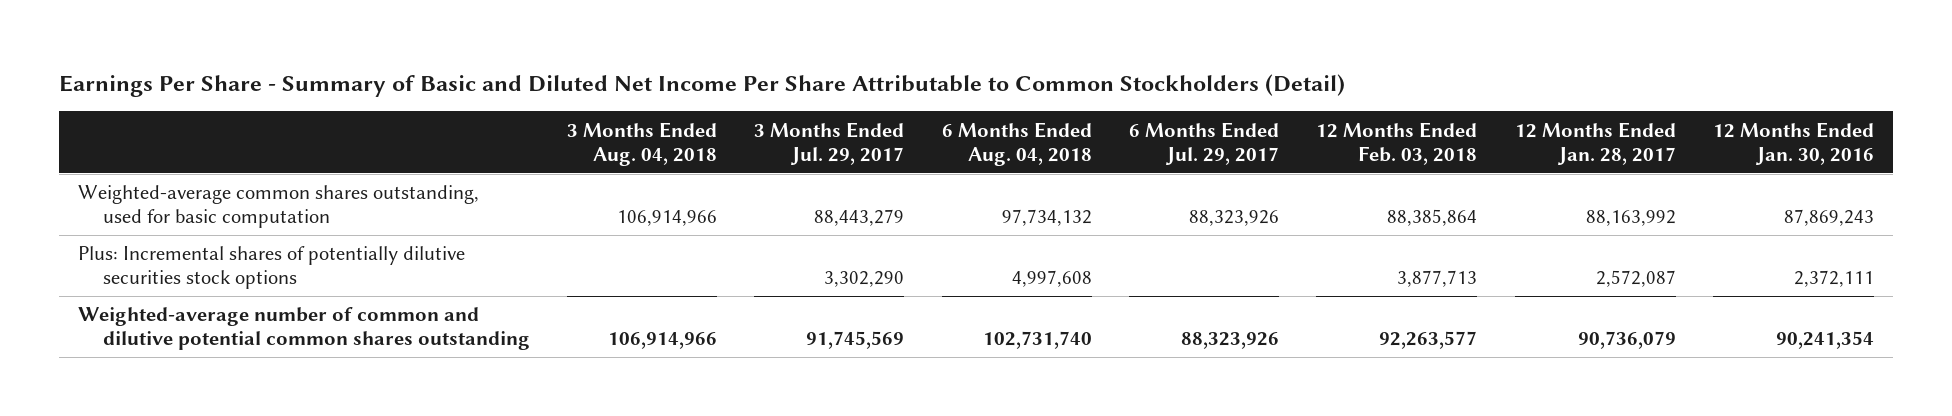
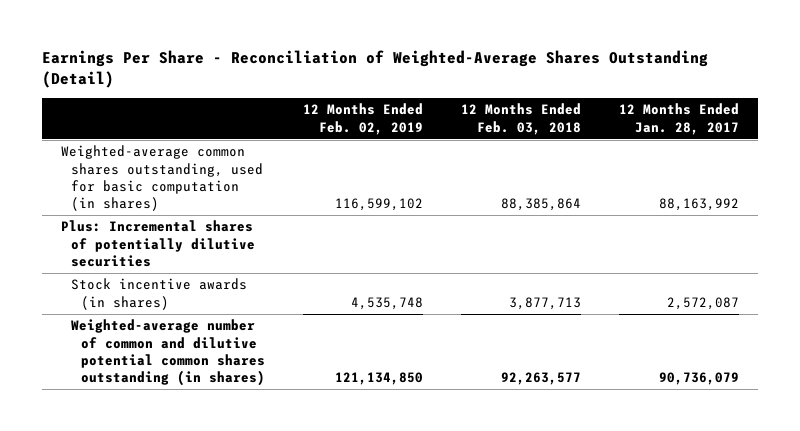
[59,74,1346,98] Earnings Per Share - Summary of Basic and Diluted Net Income Per Share Attributable to Common Stockholders (Detail) -> [42,50,709,89] Earnings Per Share - Reconciliation of Weighted-Average Shares Outstanding (Detail)
[566,121,717,166] 3 Months Ended Aug. 04, 2018 -> none
[754,121,905,165] 3 Months Ended Jul. 29, 2017 -> none
[941,121,1092,166] 6 Months Ended Aug. 04, 2018 -> none
[1128,121,1279,165] 6 Months Ended Jul. 29, 2017 -> none
[1713,121,1875,165] 12 Months Ended Jan. 30, 2016 -> none
none -> [302,103,423,135] 12 Months Ended Feb. 02, 2019
[78,185,480,229] Weighted-average common shares outstanding, used for basic computation -> [61,145,264,212] Weighted-average common shares outstanding, used for basic computation (in shares)
none -> [61,220,256,268] Plus: Incremental shares of potentially dilutive securities
[78,246,466,290] Plus: Incremental shares of potentially dilutive securities stock options -> [71,278,248,310] Stock incentive awards (in shares)
[78,307,530,351] Weighted-average number of common and dilutive potential common shares outstanding -> [71,319,265,387] Weighted-average number of common and dilutive potential common shares outstanding (in shares)

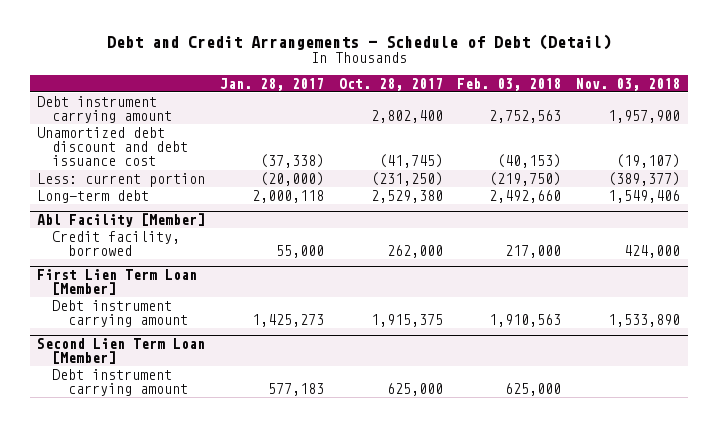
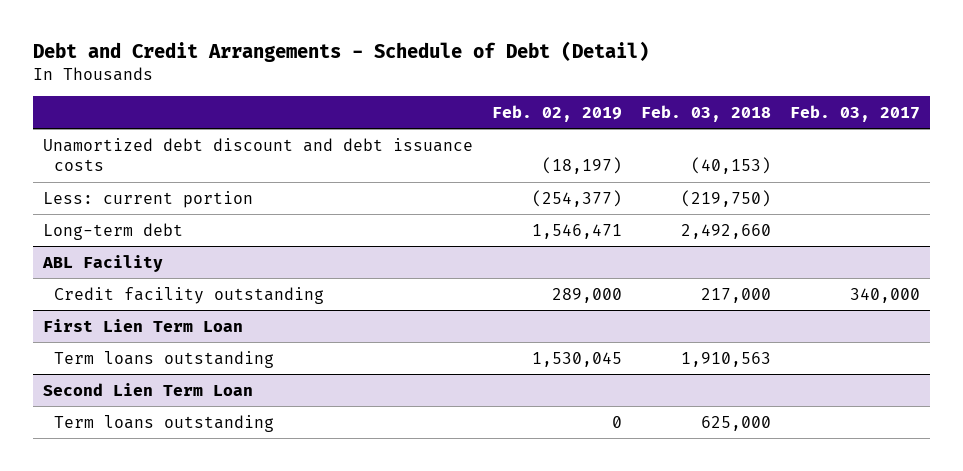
[219,77,324,91] Jan. 28, 2017 -> none
[338,77,443,91] Oct. 28, 2017 -> none
[576,77,681,91] Nov. 03, 2018 -> none
none -> [491,104,622,122] Feb. 02, 2019
none -> [790,104,921,122] Feb. 03, 2017
[37,95,173,124] Debt instrument carrying amount -> none
[37,126,189,167] Unamortized debt discount and debt issuance cost -> [42,137,473,172] Unamortized debt discount and debt issuance costs
[37,213,206,228] Abl Facility [Member] -> [41,254,163,272] ABL Facility
[52,230,181,257] Credit facility, borrowed -> [54,286,325,304] Credit facility outstanding
[37,269,198,296] First Lien Term Loan [Member] -> [42,318,243,332] First Lien Term Loan
[52,299,188,328] Debt instrument carrying amount -> [54,350,275,368] Term loans outstanding
[37,338,206,365] Second Lien Term Loan [Member] -> [42,382,253,396] Second Lien Term Loan
[52,368,188,397] Debt instrument carrying amount -> [54,414,275,432] Term loans outstanding

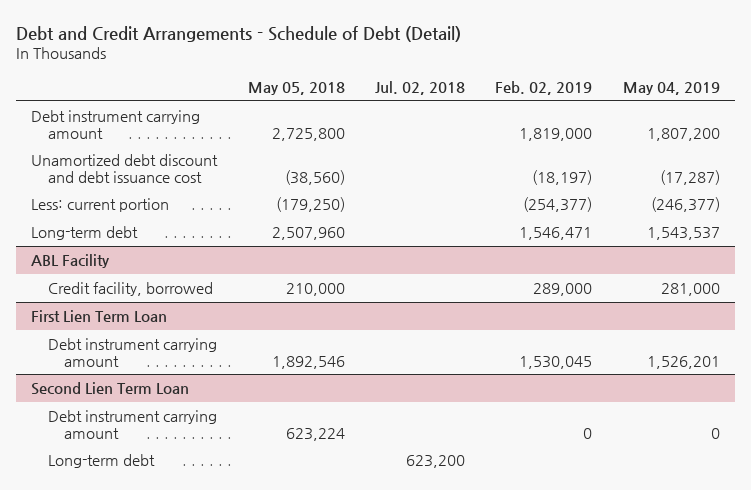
[640,104,771,122] Feb. 03, 2018 -> none
[790,104,921,122] Feb. 03, 2017 -> none
none -> [247,81,345,95] May 05, 2018
none -> [374,80,465,95] Jul. 02, 2018
none -> [622,81,720,95] May 04, 2019
none -> [31,109,201,139] Debt instrument carrying amount
[42,137,473,172] Unamortized debt discount and debt issuance costs -> [31,153,219,183] Unamortized debt discount and debt issuance cost
[54,286,325,304] Credit facility outstanding -> [47,281,213,296] Credit facility, borrowed
[54,350,275,368] Term loans outstanding -> [47,337,217,367] Debt instrument carrying amount
[54,414,275,432] Term loans outstanding -> [47,409,217,439] Debt instrument carrying amount
none -> [47,453,155,468] Long-term debt

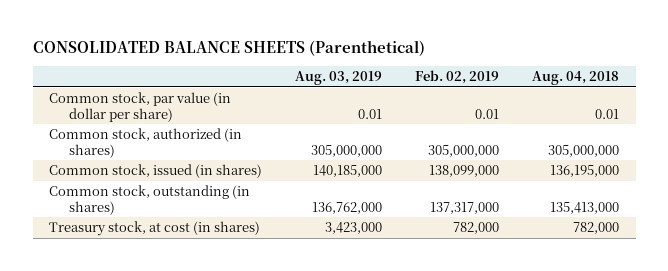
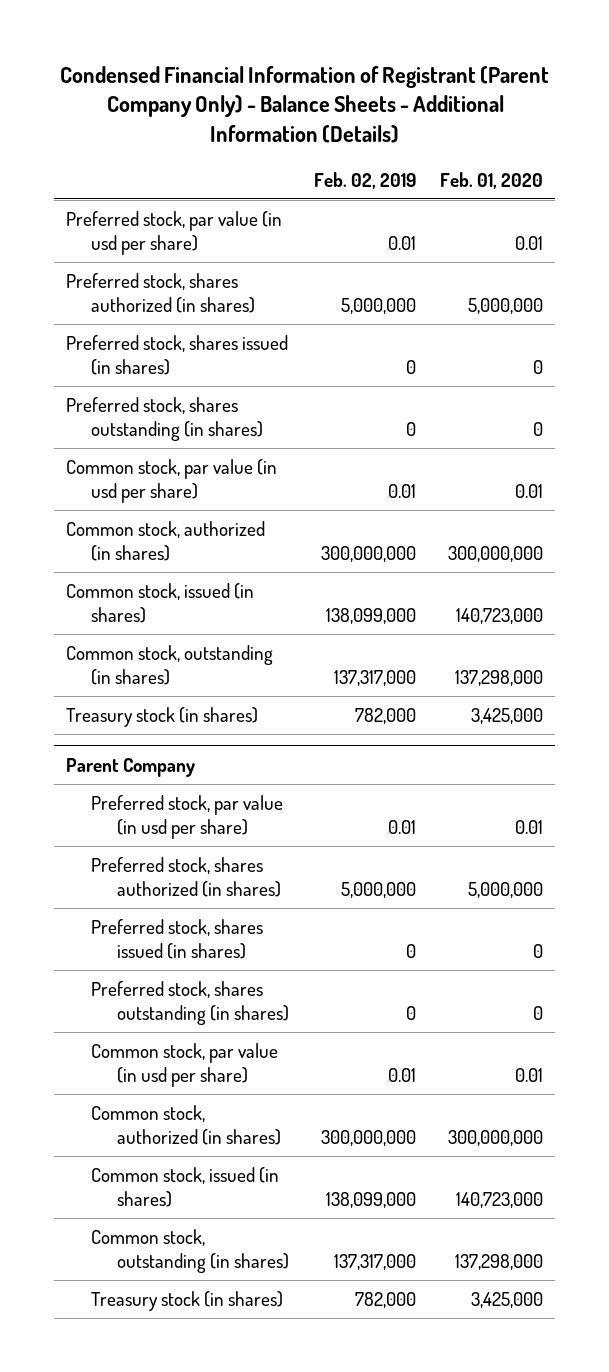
[32,39,425,56] CONSOLIDATED BALANCE SHEETS (Parenthetical) -> [59,66,549,143] Condensed Financial Information of Registrant (Parent Company Only) - Balance Sheets - Additional Information (Details)
[295,70,383,85] Aug. 03, 2019 -> none
[532,70,620,85] Aug. 04, 2018 -> none
none -> [440,171,544,189] Feb. 01, 2020
none -> [65,210,282,255] Preferred stock, par value (in usd per share)
none -> [65,272,256,313] Preferred stock, shares authorized (in shares)
none -> [65,334,288,375] Preferred stock, shares issued (in shares)
none -> [65,396,264,441] Preferred stock, shares outstanding (in shares)
[49,92,232,122] Common stock, par value (in dollar per share) -> [65,458,277,503] Common stock, par value (in usd per share)
[428,144,500,157] 305,000,000 -> [320,545,416,562] 300,000,000
[49,221,261,237] Treasury stock, at cost (in shares) -> [65,706,258,727] Treasury stock (in shares)
none -> [65,757,195,777] Parent Company
none -> [91,794,284,839] Preferred stock, par value (in usd per share)
none -> [91,856,282,897] Preferred stock, shares authorized (in shares)
none -> [91,918,264,959] Preferred stock, shares issued (in shares)
none -> [91,980,290,1025] Preferred stock, shares outstanding (in shares)
none -> [91,1042,279,1087] Common stock, par value (in usd per share)
none -> [91,1104,282,1145] Common stock, authorized (in shares)
none -> [91,1166,280,1207] Common stock, issued (in shares)
none -> [91,1228,290,1273] Common stock, outstanding (in shares)
none -> [91,1290,284,1311] Treasury stock (in shares)

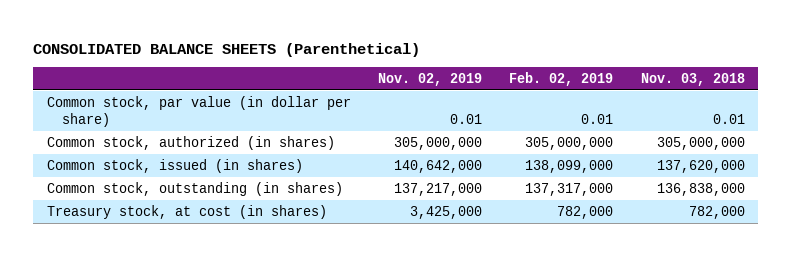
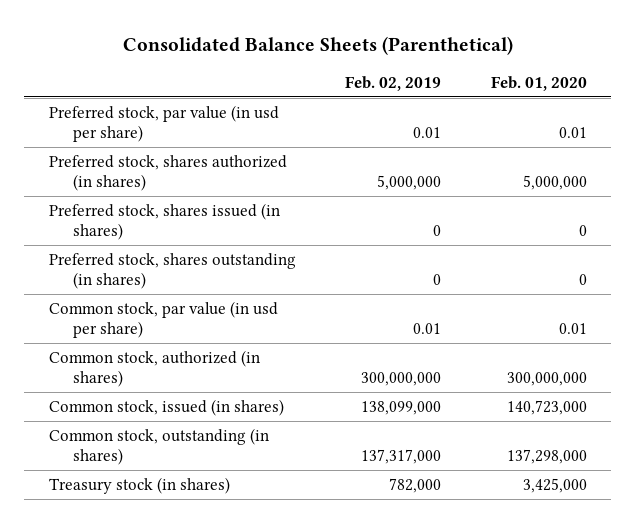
[32,42,420,57] CONSOLIDATED BALANCE SHEETS (Parenthetical) -> [122,35,513,55] Consolidated Balance Sheets (Parenthetical)
[377,72,482,86] Nov. 02, 2019 -> none
[640,72,745,86] Nov. 03, 2018 -> none
none -> [490,75,587,91] Feb. 01, 2020
none -> [48,104,279,143] Preferred stock, par value (in usd per share)
none -> [48,154,287,192] Preferred stock, shares authorized (in shares)
none -> [48,202,280,241] Preferred stock, shares issued (in shares)
none -> [48,252,296,290] Preferred stock, shares outstanding (in shares)
[46,95,351,127] Common stock, par value (in dollar per share) -> [48,300,278,339] Common stock, par value (in usd per share)
[525,136,614,150] 305,000,000 -> [361,372,442,387] 300,000,000
[46,204,327,219] Treasury stock, at cost (in shares) -> [48,476,230,494] Treasury stock (in shares)

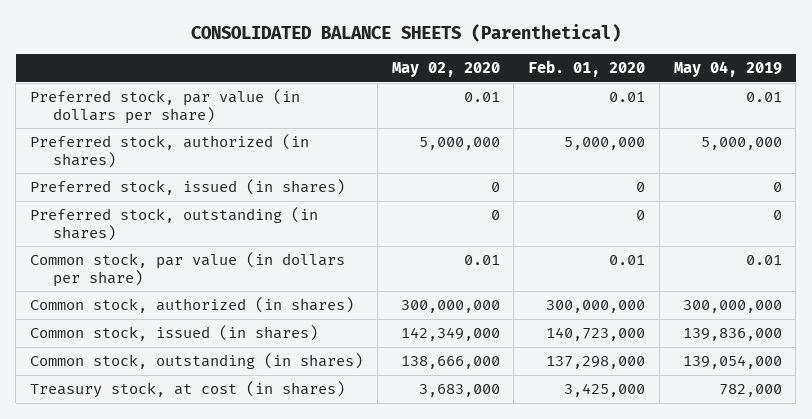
[122,35,513,55] Consolidated Balance Sheets (Parenthetical) -> [190,24,621,43] CONSOLIDATED BALANCE SHEETS (Parenthetical)
[345,75,442,91] Feb. 02, 2019 -> none
none -> [391,62,500,78] May 02, 2020
none -> [673,61,782,78] May 04, 2019
[48,104,279,143] Preferred stock, par value (in usd per share) -> [30,89,301,124] Preferred stock, par value (in dollars per share)
[48,154,287,192] Preferred stock, shares authorized (in shares) -> [30,134,310,168] Preferred stock, authorized (in shares)
[48,202,280,241] Preferred stock, shares issued (in shares) -> [30,179,346,196] Preferred stock, issued (in shares)
[48,252,296,290] Preferred stock, shares outstanding (in shares) -> [30,207,319,241] Preferred stock, outstanding (in shares)
[48,300,278,339] Common stock, par value (in usd per share) -> [30,252,346,287] Common stock, par value (in dollars per share)
[48,476,230,494] Treasury stock (in shares) -> [30,381,346,399] Treasury stock, at cost (in shares)

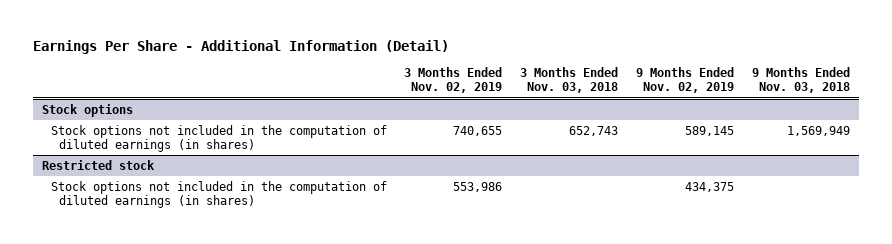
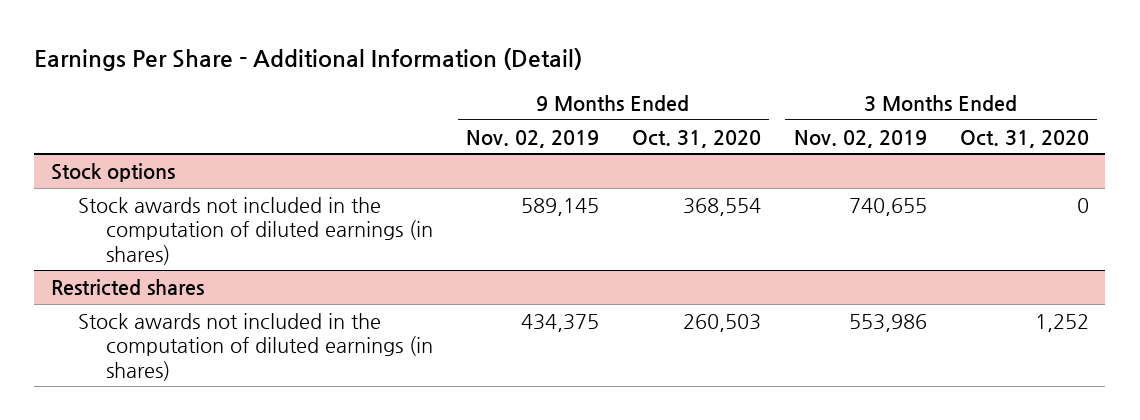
[520,67,619,94] 3 Months Ended Nov. 03, 2018 -> none
[752,67,851,94] 9 Months Ended Nov. 03, 2018 -> none
none -> [631,129,761,148] Oct. 31, 2020
none -> [959,129,1089,148] Oct. 31, 2020
[50,124,387,152] Stock options not included in the computation of diluted earnings (in shares) -> [78,196,433,265] Stock awards not included in the computation of diluted earnings (in shares)
[41,159,155,170] Restricted stock -> [50,278,204,296] Restricted shares
[50,180,387,208] Stock options not included in the computation of diluted earnings (in shares) -> [78,312,433,381] Stock awards not included in the computation of diluted earnings (in shares)

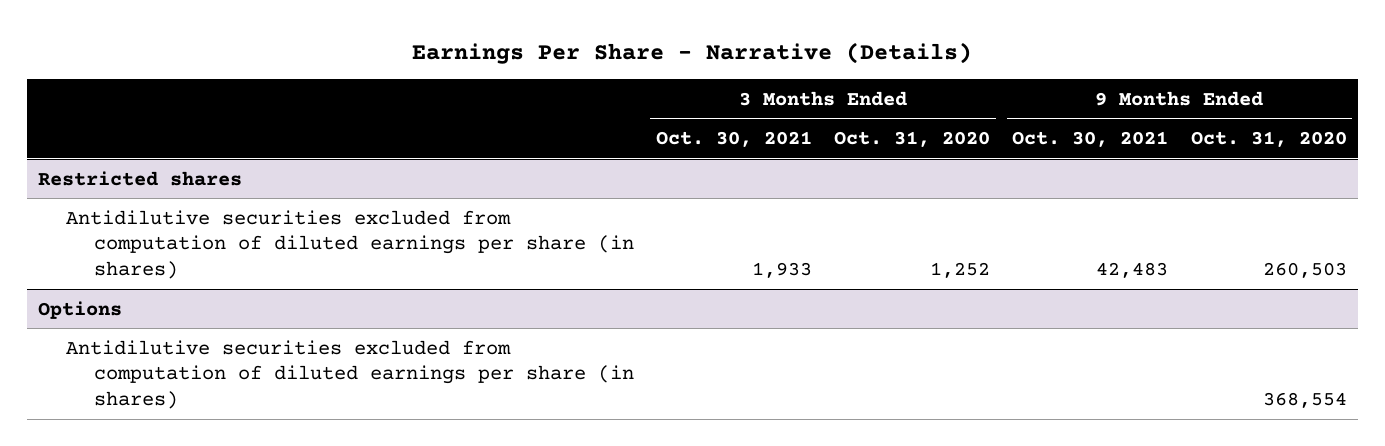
[34,47,583,71] Earnings Per Share - Additional Information (Detail) -> [412,41,973,64] Earnings Per Share - Narrative (Details)
[465,129,599,148] Nov. 02, 2019 -> none
[793,129,927,148] Nov. 02, 2019 -> none
none -> [655,131,812,148] Oct. 30, 2021
none -> [1012,131,1169,148] Oct. 30, 2021
[50,162,175,182] Stock options -> none
[78,196,433,265] Stock awards not included in the computation of diluted earnings (in shares) -> none
[78,312,433,381] Stock awards not included in the computation of diluted earnings (in shares) -> [66,209,634,280] Antidilutive securities excluded from computation of diluted earnings per share (in shares)
none -> [38,300,123,319] Options
none -> [66,339,634,410] Antidilutive securities excluded from computation of diluted earnings per share (in shares)

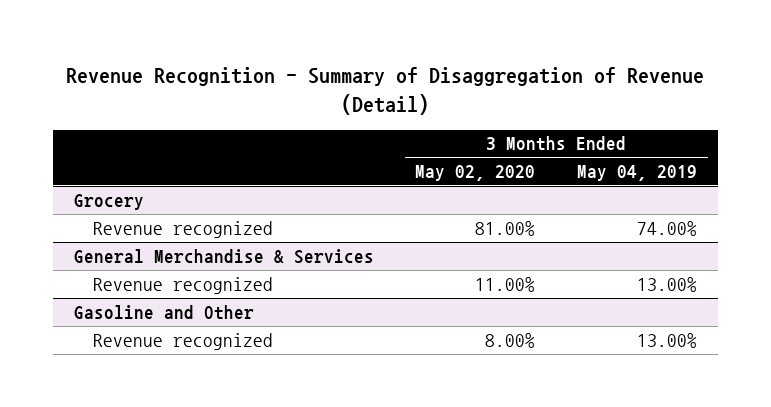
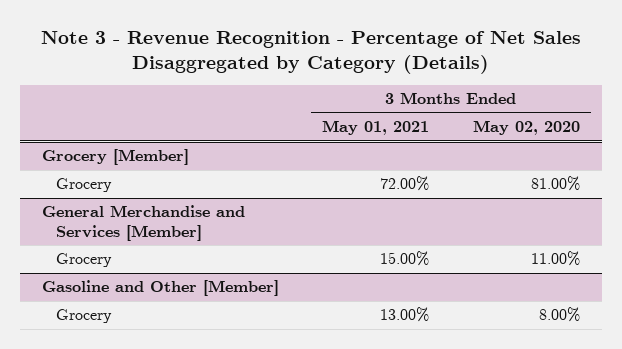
[66,66,705,115] Revenue Recognition - Summary of Disaggregation of Revenue (Detail) -> [40,31,581,75] Note 3 - Revenue Recognition - Percentage of Net Sales Disaggregated by Category (Details)
[577,165,698,182] May 04, 2019 -> none
none -> [322,120,430,136] May 01, 2021
[73,193,144,210] Grocery -> [41,149,189,166] Grocery [Member]
[93,220,274,238] Revenue recognized -> [56,178,113,193] Grocery
[73,248,374,264] General Merchandise & Services -> [41,205,245,241] General Merchandise and Services [Member]
[93,276,274,294] Revenue recognized -> [56,253,113,268] Grocery
[73,304,254,320] Gasoline and Other -> [41,280,279,297] Gasoline and Other [Member]
[93,332,274,350] Revenue recognized -> [56,309,113,324] Grocery

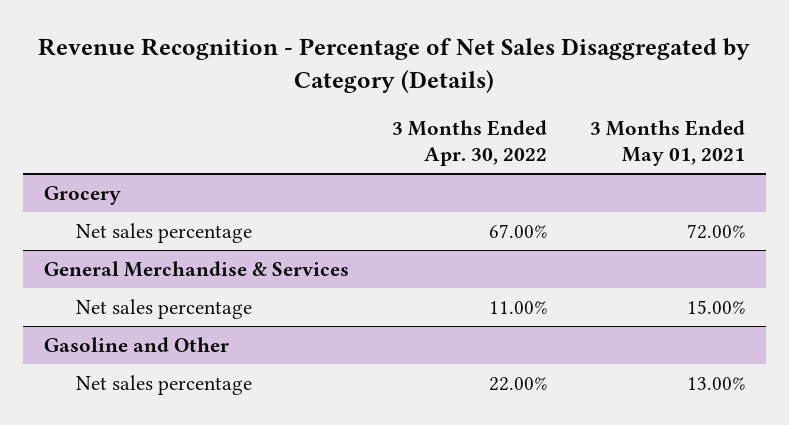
[40,31,581,75] Note 3 - Revenue Recognition - Percentage of Net Sales Disaggregated by Category (Details) -> [38,38,751,94] Revenue Recognition - Percentage of Net Sales Disaggregated by Category (Details)
[473,120,581,136] May 02, 2020 -> none
none -> [391,120,547,167] 3 Months Ended Apr. 30, 2022
[41,149,189,166] Grocery [Member] -> [44,185,122,205] Grocery
[56,178,113,193] Grocery -> [76,222,253,243] Net sales percentage
[41,205,245,241] General Merchandise and Services [Member] -> [44,260,350,277] General Merchandise & Services
[56,253,113,268] Grocery -> [76,298,253,319] Net sales percentage
[41,280,279,297] Gasoline and Other [Member] -> [44,336,230,352] Gasoline and Other
[56,309,113,324] Grocery -> [76,374,253,395] Net sales percentage

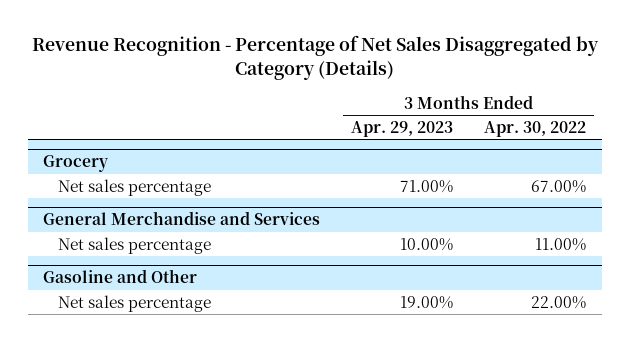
[589,120,745,167] 3 Months Ended May 01, 2021 -> none
none -> [351,120,454,137] Apr. 29, 2023
[44,260,350,277] General Merchandise & Services -> [43,211,321,226] General Merchandise and Services

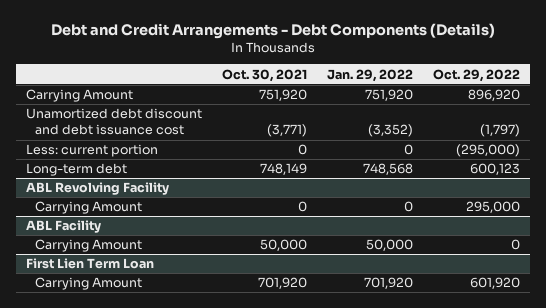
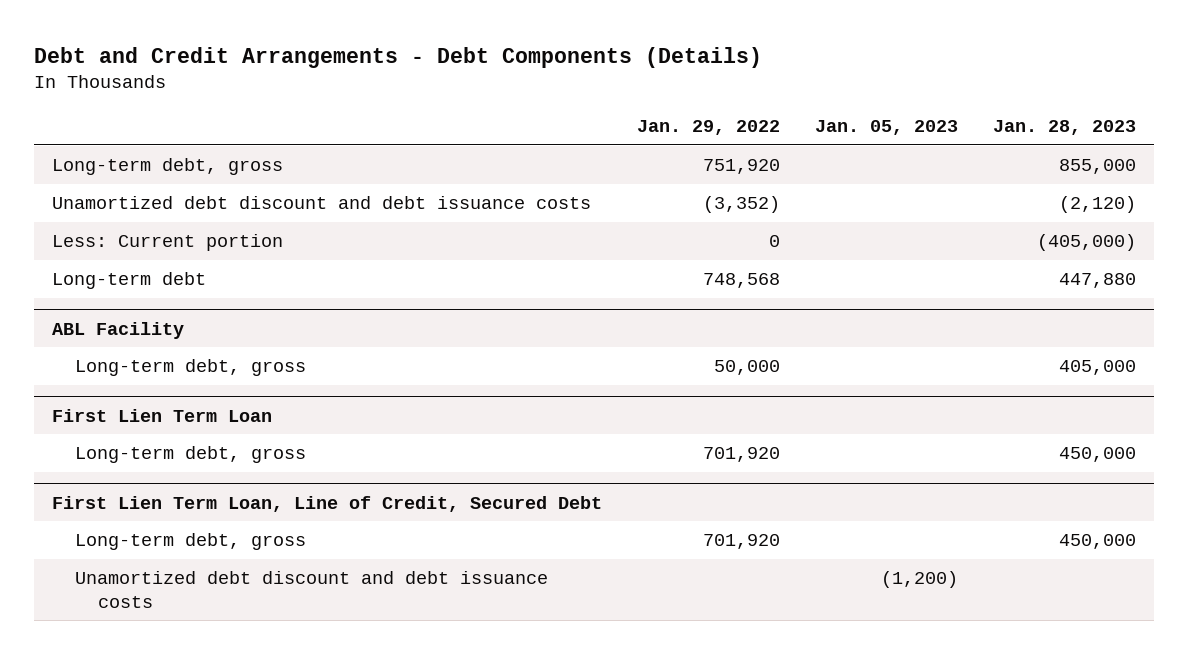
[221,68,307,82] Oct. 30, 2021 -> none
[433,68,521,82] Oct. 29, 2022 -> none
none -> [815,120,959,136] Jan. 05, 2023
none -> [993,120,1137,136] Jan. 28, 2023
[25,89,133,103] Carrying Amount -> [51,157,283,175] Long-term debt, gross
[25,108,202,136] Unamortized debt discount and debt issuance cost -> [51,195,591,209] Unamortized debt discount and debt issuance costs
[25,144,158,158] Less: current portion -> [51,233,283,251] Less: Current portion
[25,182,169,196] ABL Revolving Facility -> none
[34,201,142,215] Carrying Amount -> none
[34,239,142,253] Carrying Amount -> [74,358,306,376] Long-term debt, gross
[34,277,142,291] Carrying Amount -> [74,445,306,463] Long-term debt, gross
none -> [51,495,602,512] First Lien Term Loan, Line of Credit, Secured Debt
none -> [74,532,306,550] Long-term debt, gross
none -> [74,570,548,608] Unamortized debt discount and debt issuance costs

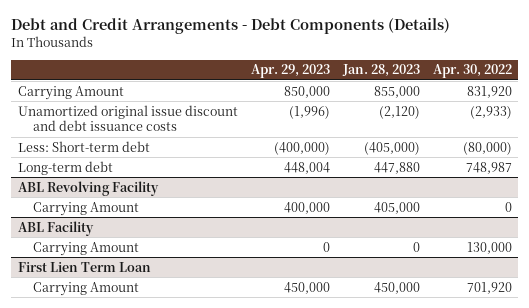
[637,120,781,136] Jan. 29, 2022 -> none
[815,120,959,136] Jan. 05, 2023 -> none
none -> [250,64,330,79] Apr. 29, 2023
none -> [432,64,512,79] Apr. 30, 2022
[51,157,283,175] Long-term debt, gross -> [17,85,124,100] Carrying Amount
[51,195,591,209] Unamortized debt discount and debt issuance costs -> [17,104,238,132] Unamortized original issue discount and debt issuance costs
[51,233,283,251] Less: Current portion -> [17,140,150,152] Less: Short-term debt
none -> [17,180,159,196] ABL Revolving Facility
none -> [33,201,140,216] Carrying Amount
[74,358,306,376] Long-term debt, gross -> none
none -> [33,241,140,256] Carrying Amount
[51,495,602,512] First Lien Term Loan, Line of Credit, Secured Debt -> none
[74,532,306,550] Long-term debt, gross -> none
[74,570,548,608] Unamortized debt discount and debt issuance costs -> none
[74,445,306,463] Long-term debt, gross -> [33,281,140,296] Carrying Amount

